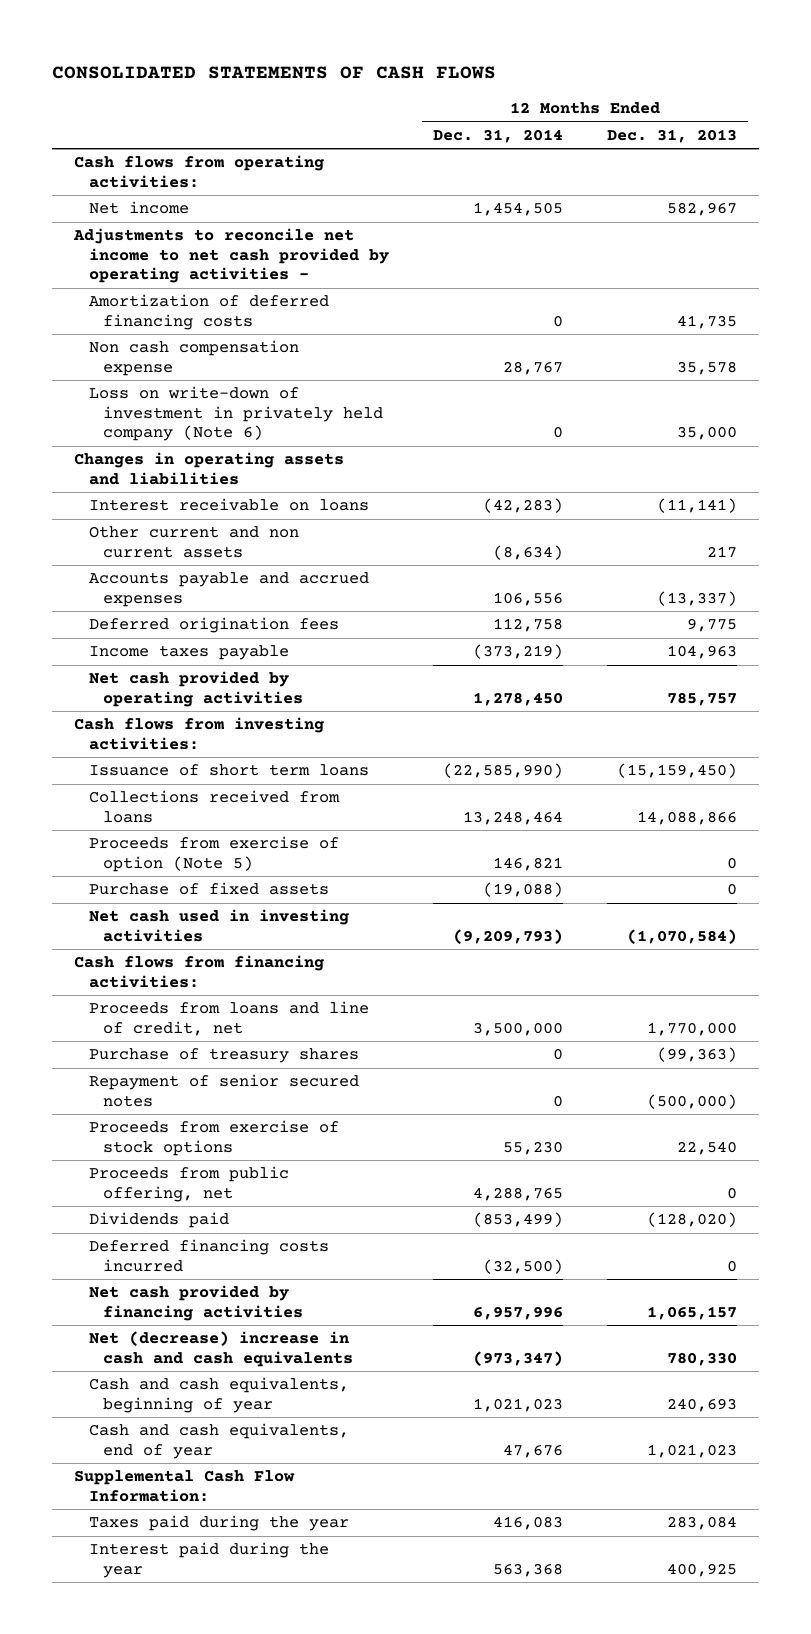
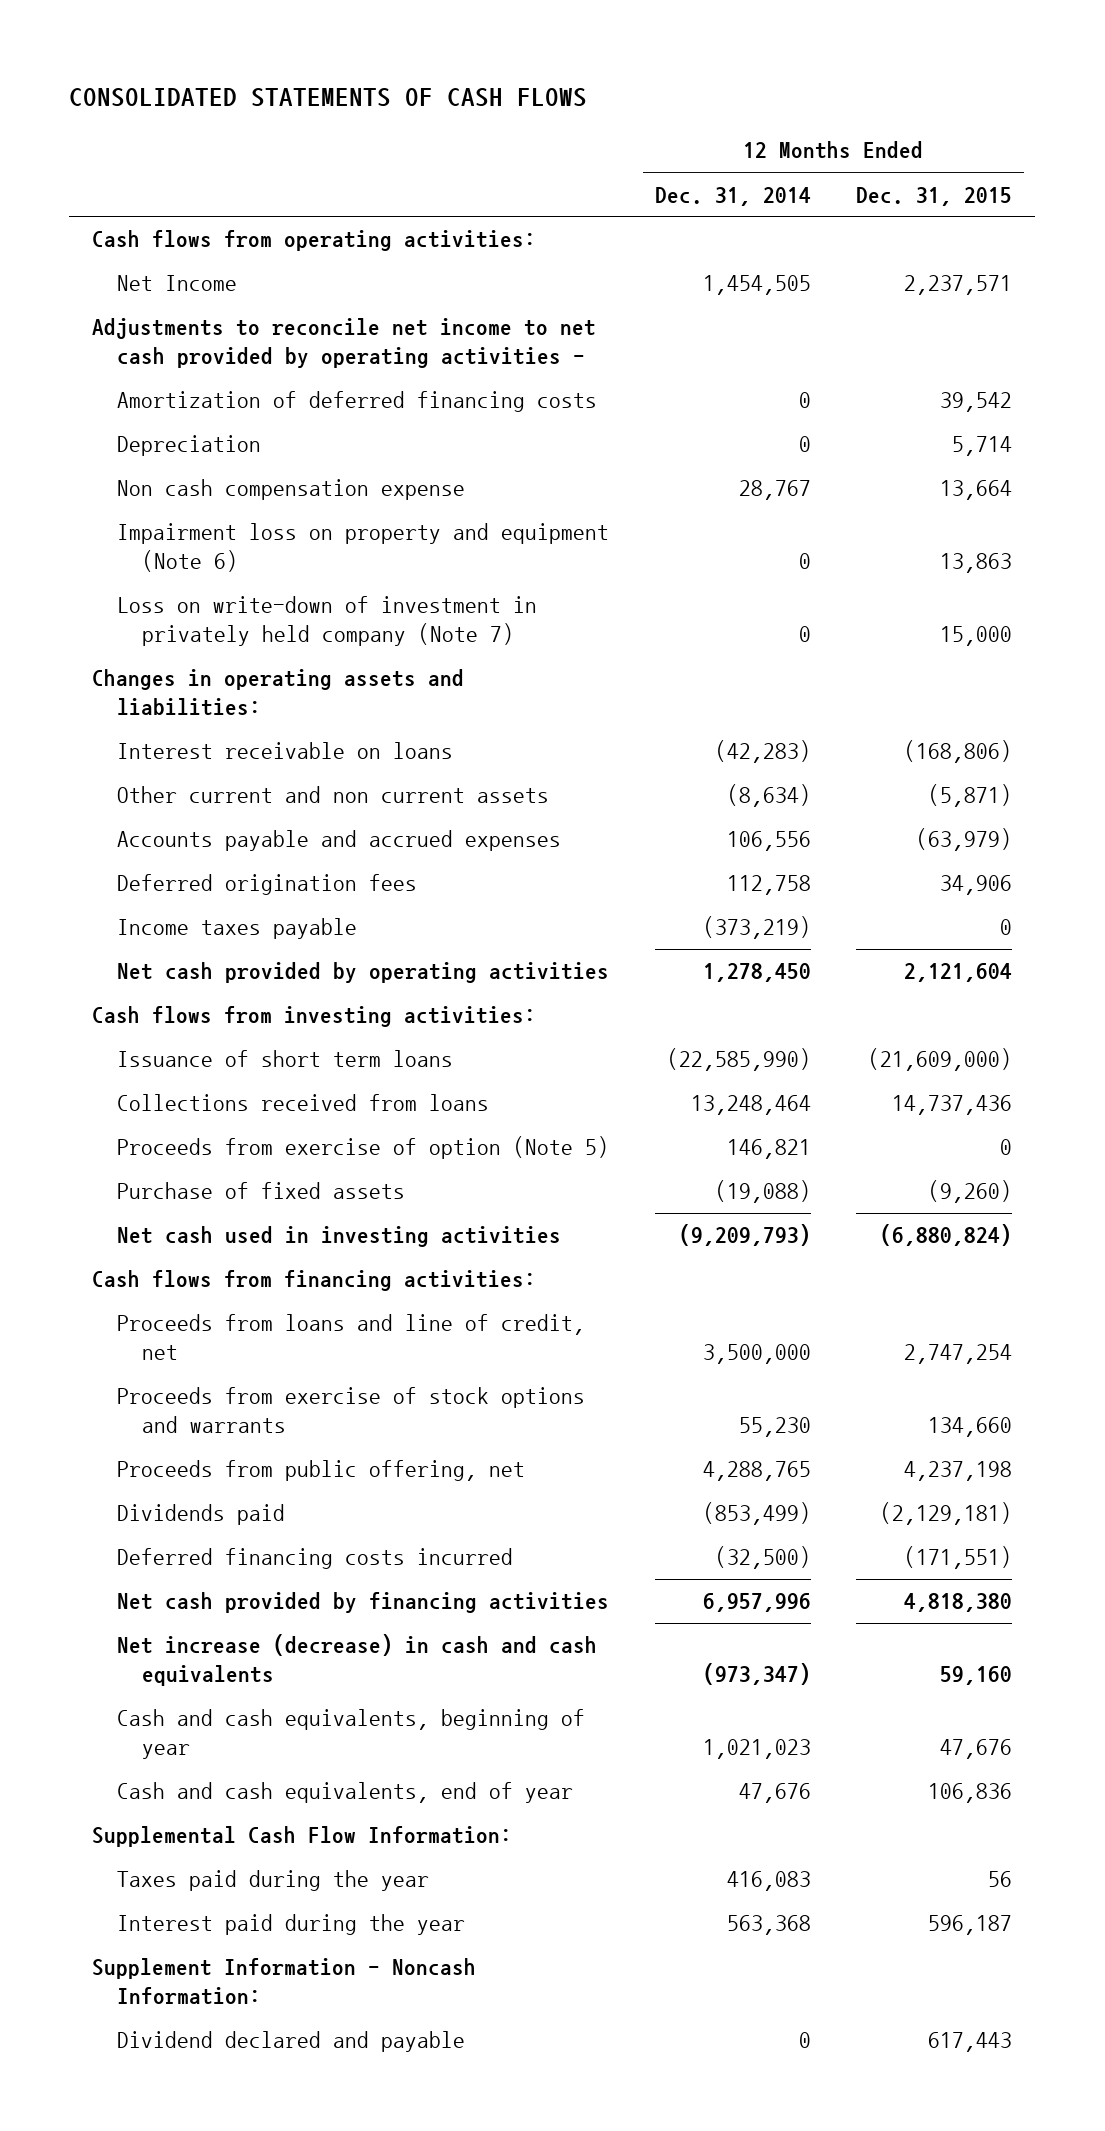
[607,128,738,143] Dec. 31, 2013 -> none
none -> [856,186,1013,206] Dec. 31, 2015
[88,201,189,215] Net income -> [116,275,237,292] Net Income
none -> [116,435,261,457] Depreciation
none -> [116,523,609,573] Impairment loss on property and equipment (Note 6)
[88,386,384,442] Loss on write-down of investment in privately held company (Note 6) -> [116,596,537,647] Loss on write-down of investment in privately held company (Note 7)
[73,452,344,485] Changes in operating assets and liabilities -> [92,669,465,717] Changes in operating assets and liabilities:
[88,1048,359,1064] Purchase of treasury shares -> none
[88,1074,359,1107] Repayment of senior secured notes -> none
[88,1120,339,1156] Proceeds from exercise of stock options -> [116,1387,585,1434] Proceeds from exercise of stock options and warrants
[88,1331,354,1367] Net (decrease) increase in cash and cash equivalents -> [116,1634,597,1687] Net increase (decrease) in cash and cash equivalents
none -> [92,1958,477,2006] Supplement Information - Noncash Information:
none -> [116,2031,465,2053] Dividend declared and payable

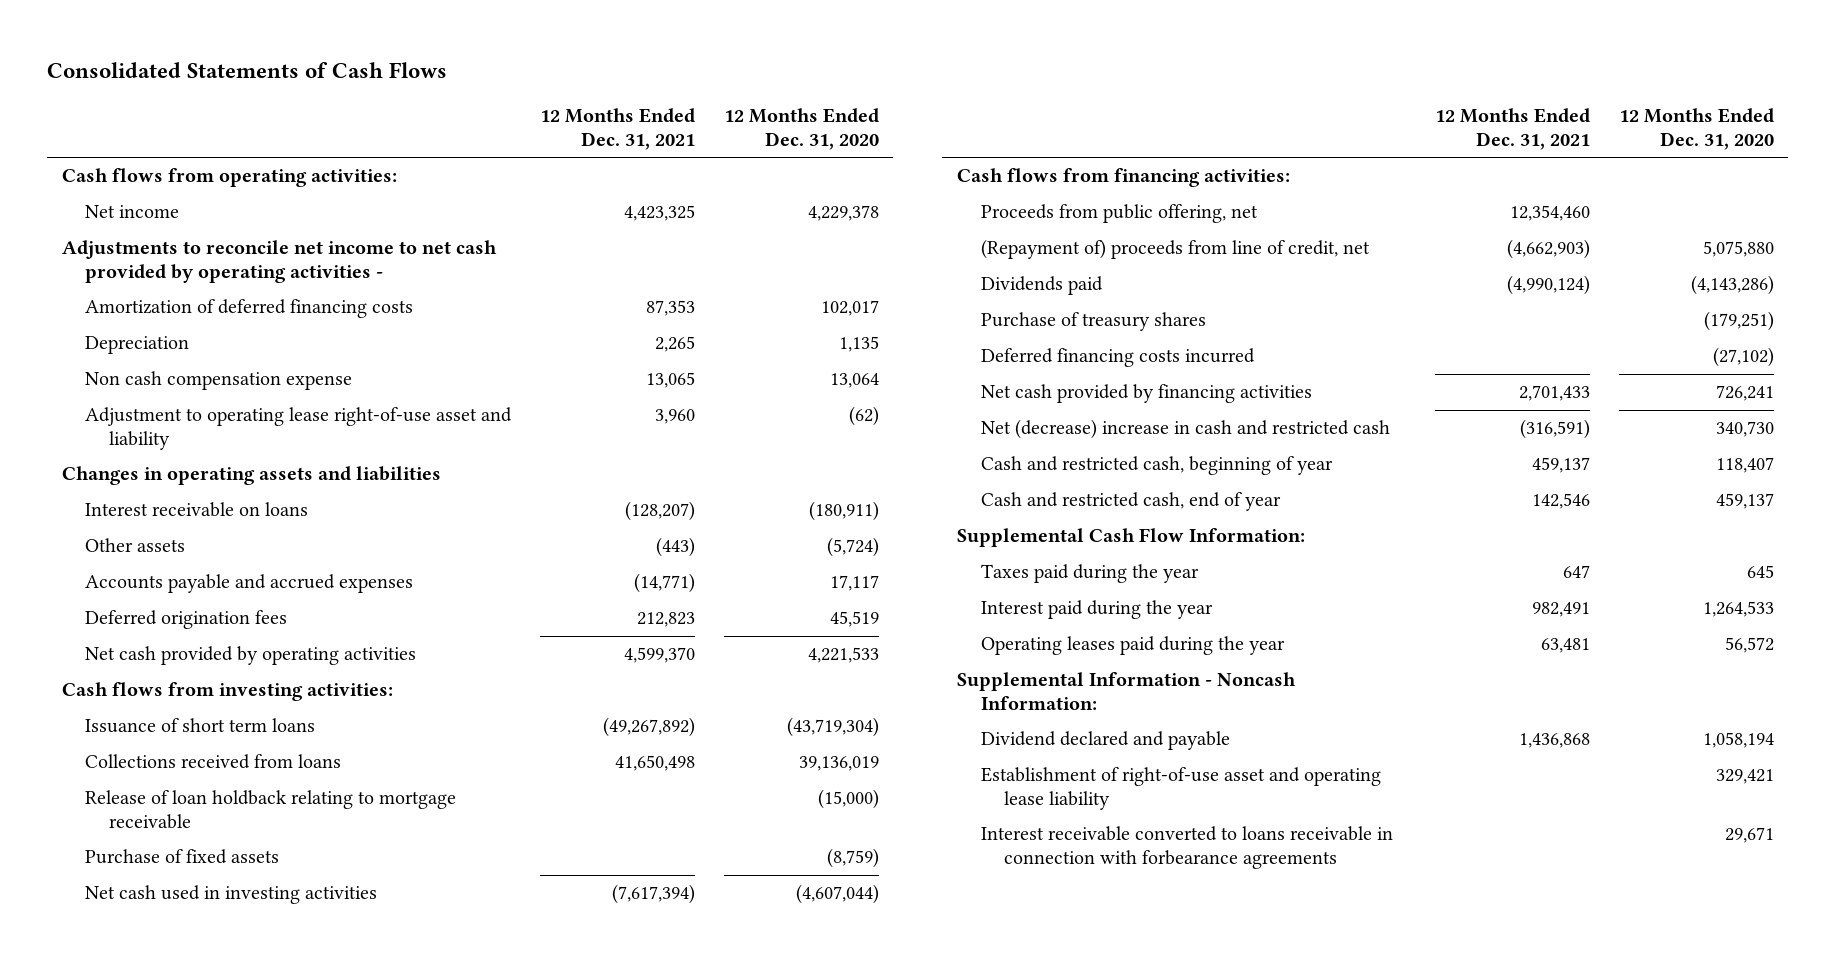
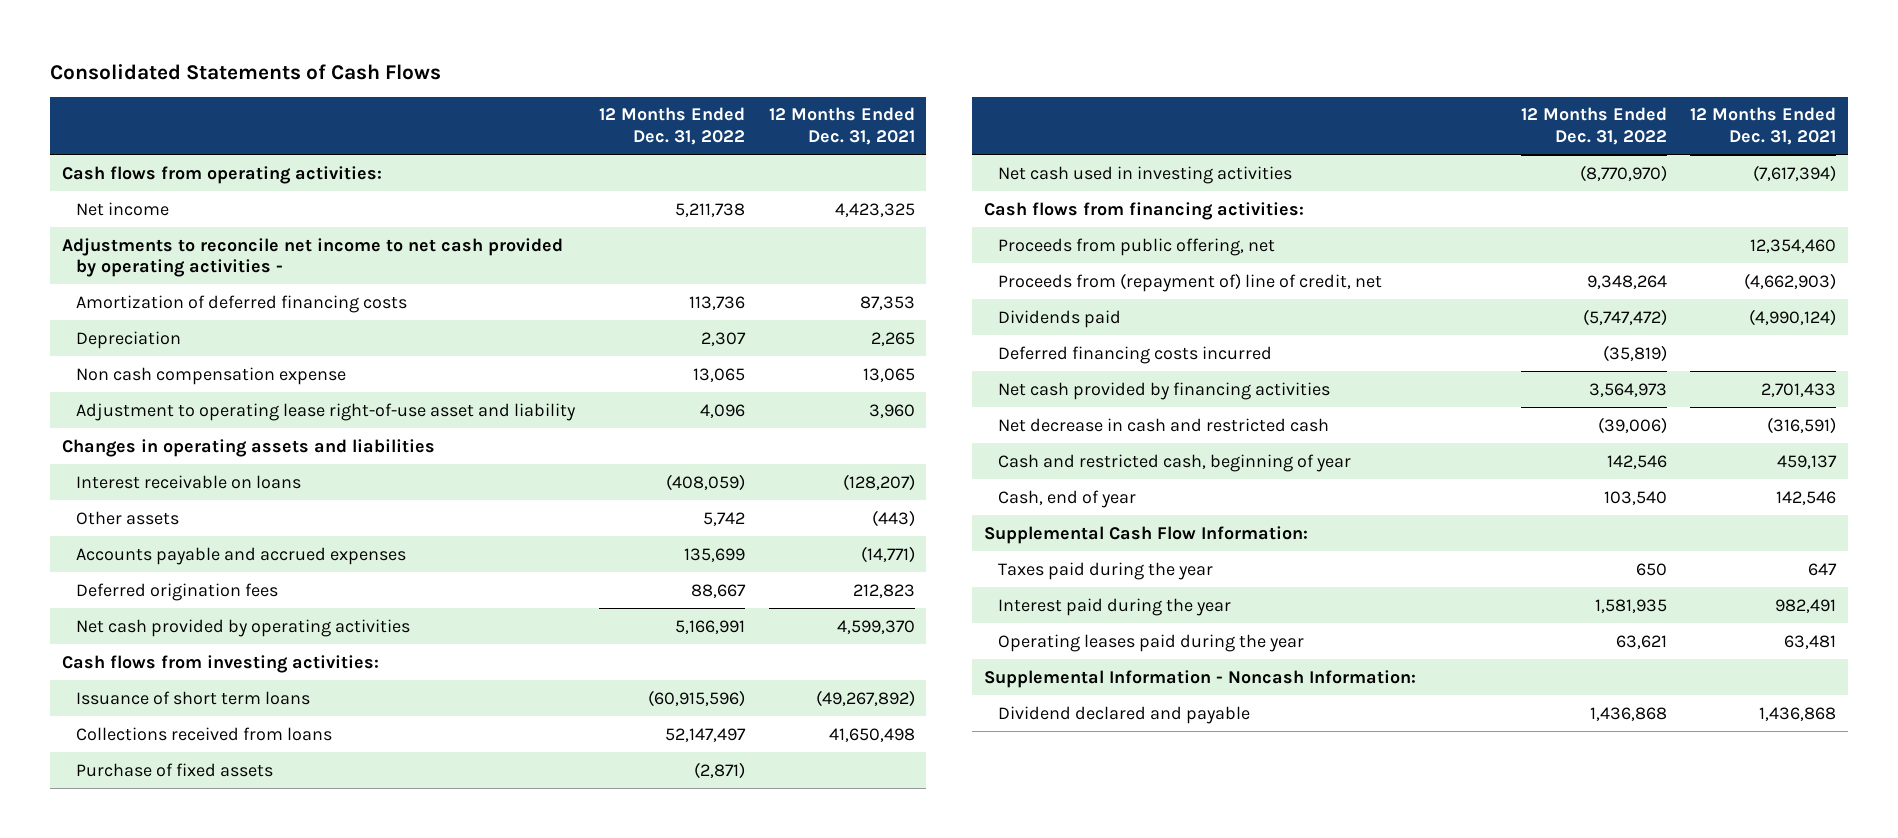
[723,107,879,150] 12 Months Ended Dec. 31, 2020 -> none
none -> [598,107,745,146] 12 Months Ended Dec. 31, 2022
[85,790,457,830] Release of loan holdback relating to mortgage receivable -> none
[980,239,1370,260] (Repayment of) proceeds from line of credit, net -> [997,272,1382,292] Proceeds from (repayment of) line of credit, net
[980,312,1206,332] Purchase of treasury shares -> none
[980,419,1390,440] Net (decrease) increase in cash and restricted cash -> [997,417,1329,432] Net decrease in cash and restricted cash
[980,492,1281,512] Cash and restricted cash, end of year -> [997,489,1136,508] Cash, end of year
[980,767,1381,811] Establishment of right-of-use asset and operating lease liability -> none
[980,826,1393,870] Interest receivable converted to loans receivable in connection with forbearance agreements -> none

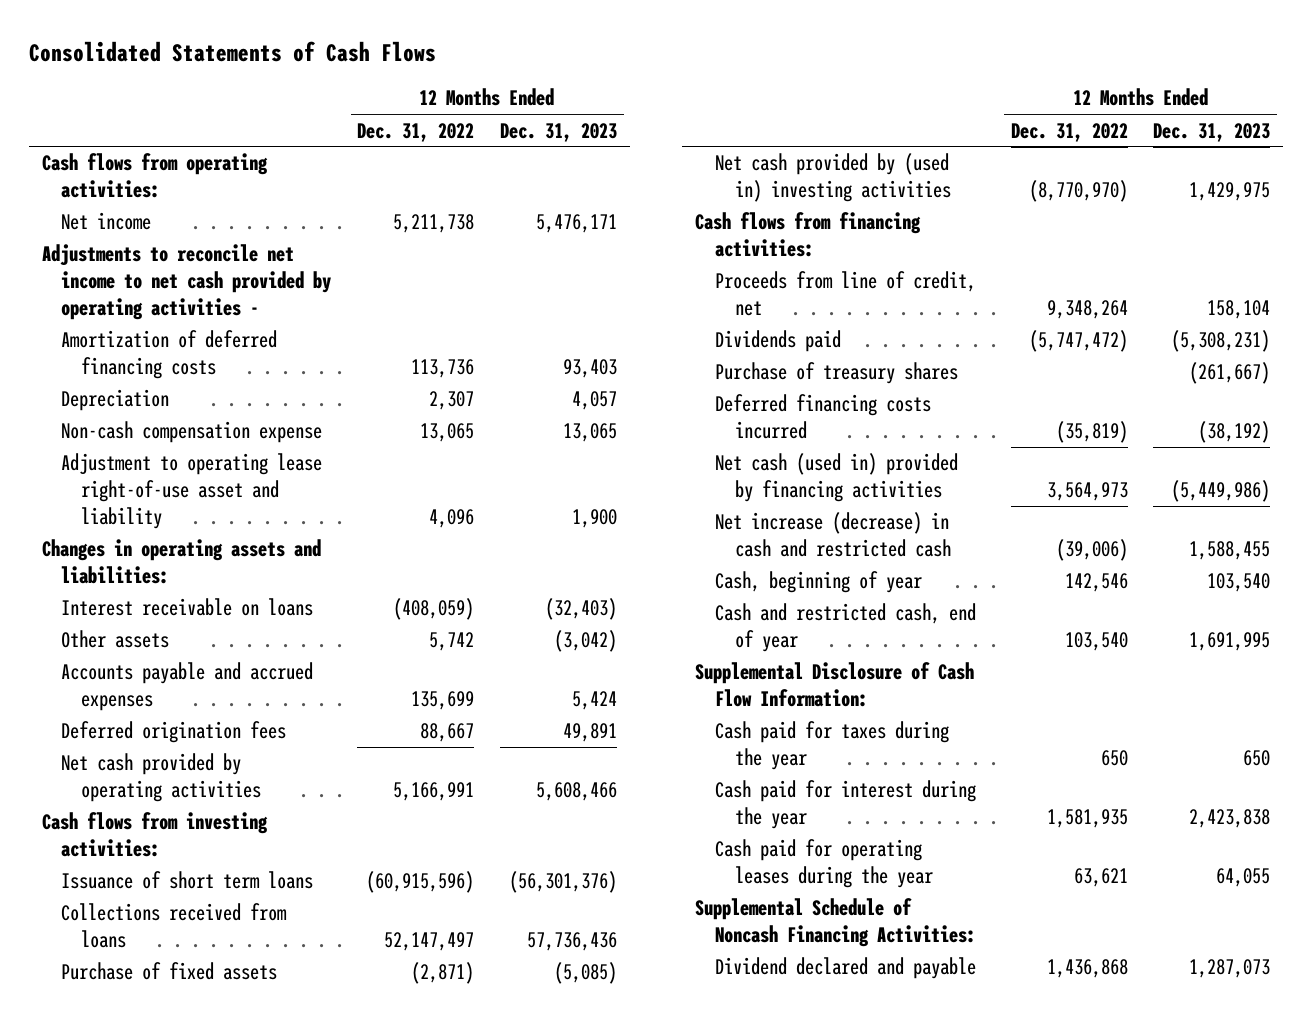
[768,107,915,146] 12 Months Ended Dec. 31, 2021 -> none
none -> [500,122,618,142] Dec. 31, 2023
[76,366,347,385] Non cash compensation expense -> [61,421,323,444] Non-cash compensation expense
[62,438,436,457] Changes in operating assets and liabilities -> [41,539,321,585] Changes in operating assets and liabilities:
[997,165,1292,184] Net cash used in investing activities -> [714,153,951,203] Net cash provided by (used in) investing activities
[997,237,1275,256] Proceeds from public offering, net -> none
[997,272,1382,292] Proceeds from (repayment of) line of credit, net -> [714,271,976,317] Proceeds from line of credit, net
none -> [714,362,958,385] Purchase of treasury shares
[997,381,1330,400] Net cash provided by financing activities -> [714,453,958,503] Net cash (used in) provided by financing activities
[997,417,1329,432] Net decrease in cash and restricted cash -> [714,512,951,558] Net increase (decrease) in cash and restricted cash
[997,453,1351,472] Cash and restricted cash, beginning of year -> [714,571,922,594] Cash, beginning of year
[997,489,1136,508] Cash, end of year -> [714,603,976,653] Cash and restricted cash, end of year
[983,525,1308,544] Supplemental Cash Flow Information: -> [695,662,975,708] Supplemental Disclosure of Cash Flow Information:
[997,561,1213,580] Taxes paid during the year -> [714,721,949,771] Cash paid for taxes during the year
[997,597,1231,616] Interest paid during the year -> [714,780,976,830] Cash paid for interest during the year
[997,633,1304,652] Operating leases paid during the year -> [714,839,933,889] Cash paid for operating leases during the year
[983,669,1416,688] Supplemental Information - Noncash Information: -> [695,898,976,948] Supplemental Schedule of Noncash Financing Activities:

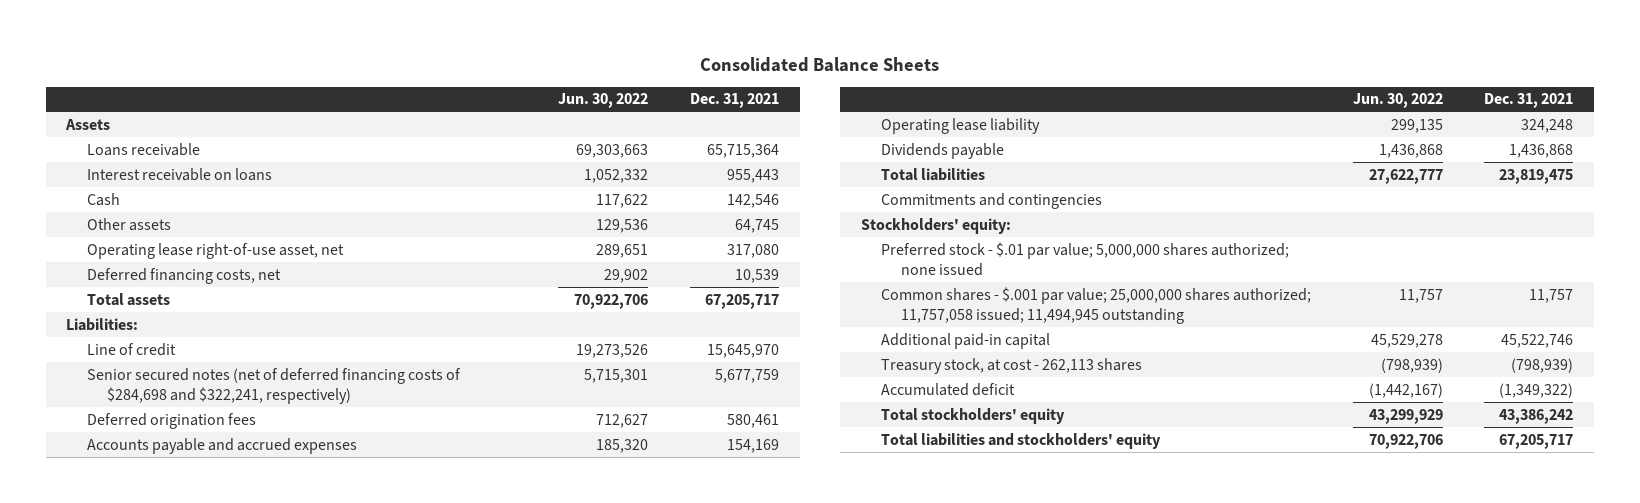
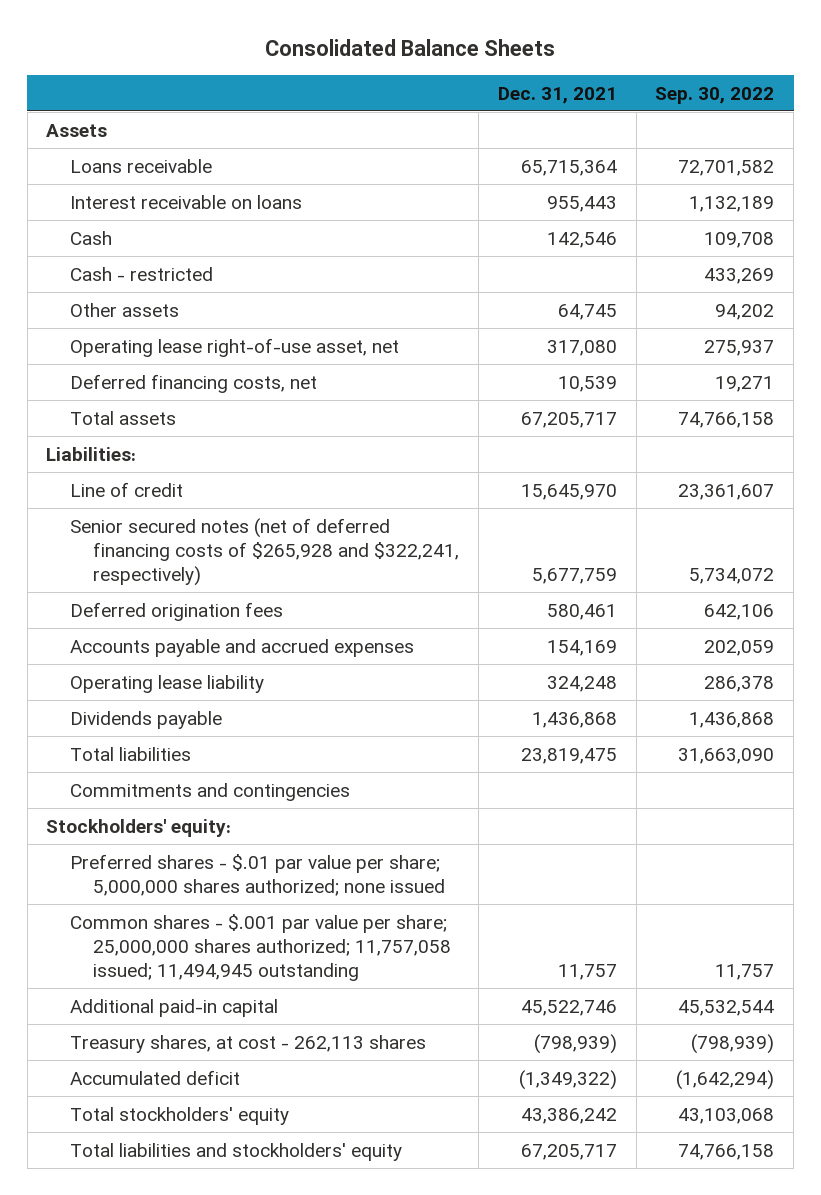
[558,93,649,109] Jun. 30, 2022 -> none
none -> [655,86,775,104] Sep. 30, 2022
none -> [69,266,213,281] Cash - restricted
[86,367,461,405] Senior secured notes (net of deferred financing costs of $284,698 and $322,241, respectively) -> [69,517,460,586] Senior secured notes (net of deferred financing costs of $265,928 and $322,241, respectively)
[880,241,1289,277] Preferred stock - $.01 par value; 5,000,000 shares authorized; none issued -> [69,853,446,896] Preferred shares - $.01 par value per share; 5,000,000 shares authorized; none issued
[880,286,1311,325] Common shares - $.001 par value; 25,000,000 shares authorized; 11,757,058 issued; 11,494,945 outstanding -> [69,913,452,981] Common shares - $.001 par value per share; 25,000,000 shares authorized; 11,757,058 issued; 11,494,945 outstanding
[880,357,1142,374] Treasury stock, at cost - 262,113 shares -> [69,1034,426,1053] Treasury shares, at cost - 262,113 shares

